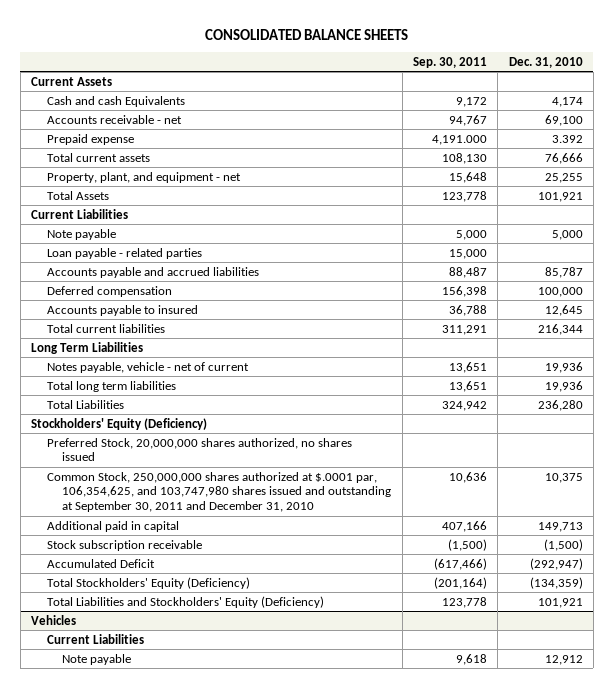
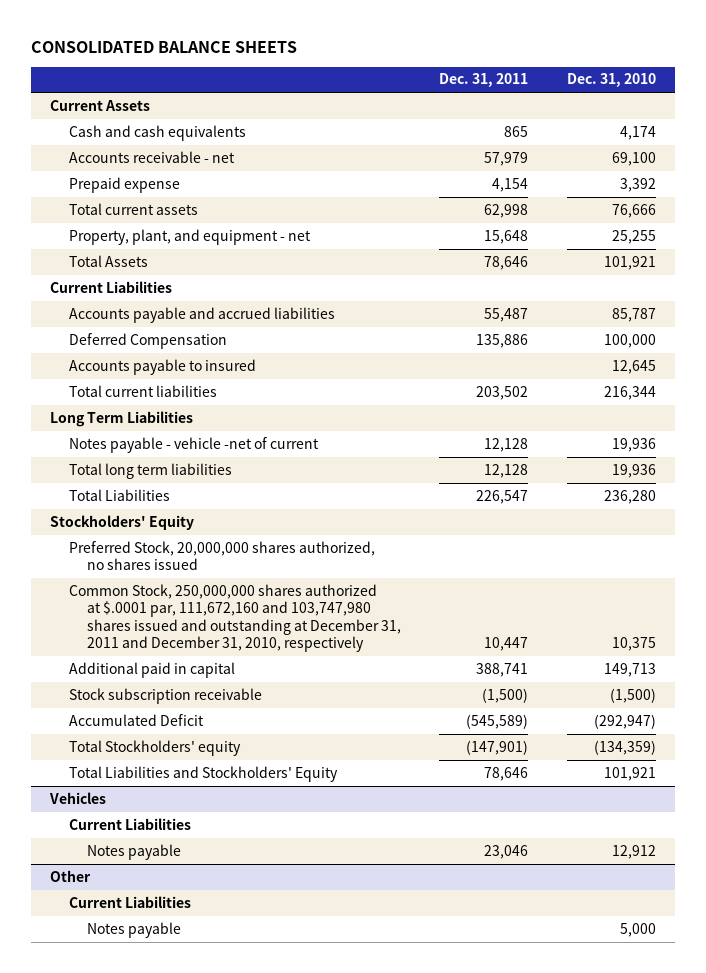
[412,56,487,68] Sep. 30, 2011 -> none
none -> [439,73,529,88] Dec. 31, 2011
[46,95,185,107] Cash and cash Equivalents -> [68,124,246,141] Cash and cash equivalents
[551,134,583,143] 3.392 -> [620,177,657,192] 3,392
[46,228,116,240] Note payable -> none
[46,247,202,259] Loan payable - related parties -> none
[46,285,172,297] Deferred compensation -> [68,332,227,349] Deferred Compensation
[46,361,249,373] Notes payable, vehicle - net of current -> [68,436,319,453] Notes payable - vehicle -net of current
[31,417,208,430] Stockholders' Equity (Deficiency) -> [50,514,195,530] Stockholders' Equity
[46,471,392,513] Common Stock, 250,000,000 shares authorized at $.0001 par, 106,354,625, and 103,747,980 shares issued and outstanding at September 30, 2011 and December 31, 2010 -> [68,583,401,652] Common Stock, 250,000,000 shares authorized at $.0001 par, 111,672,160 and 103,747,980 shares issued and outstanding at December 31, 2011 and December 31, 2010, respectively
[46,576,250,589] Total Stockholders' Equity (Deficiency) -> [68,739,241,756] Total Stockholders' equity
[46,595,324,608] Total Liabilities and Stockholders' Equity (Deficiency) -> [68,765,338,782] Total Liabilities and Stockholders' Equity
[62,653,132,665] Note payable -> [86,843,181,860] Notes payable
none -> [50,869,92,882] Other
none -> [68,895,191,908] Current Liabilities
none -> [86,921,181,938] Notes payable

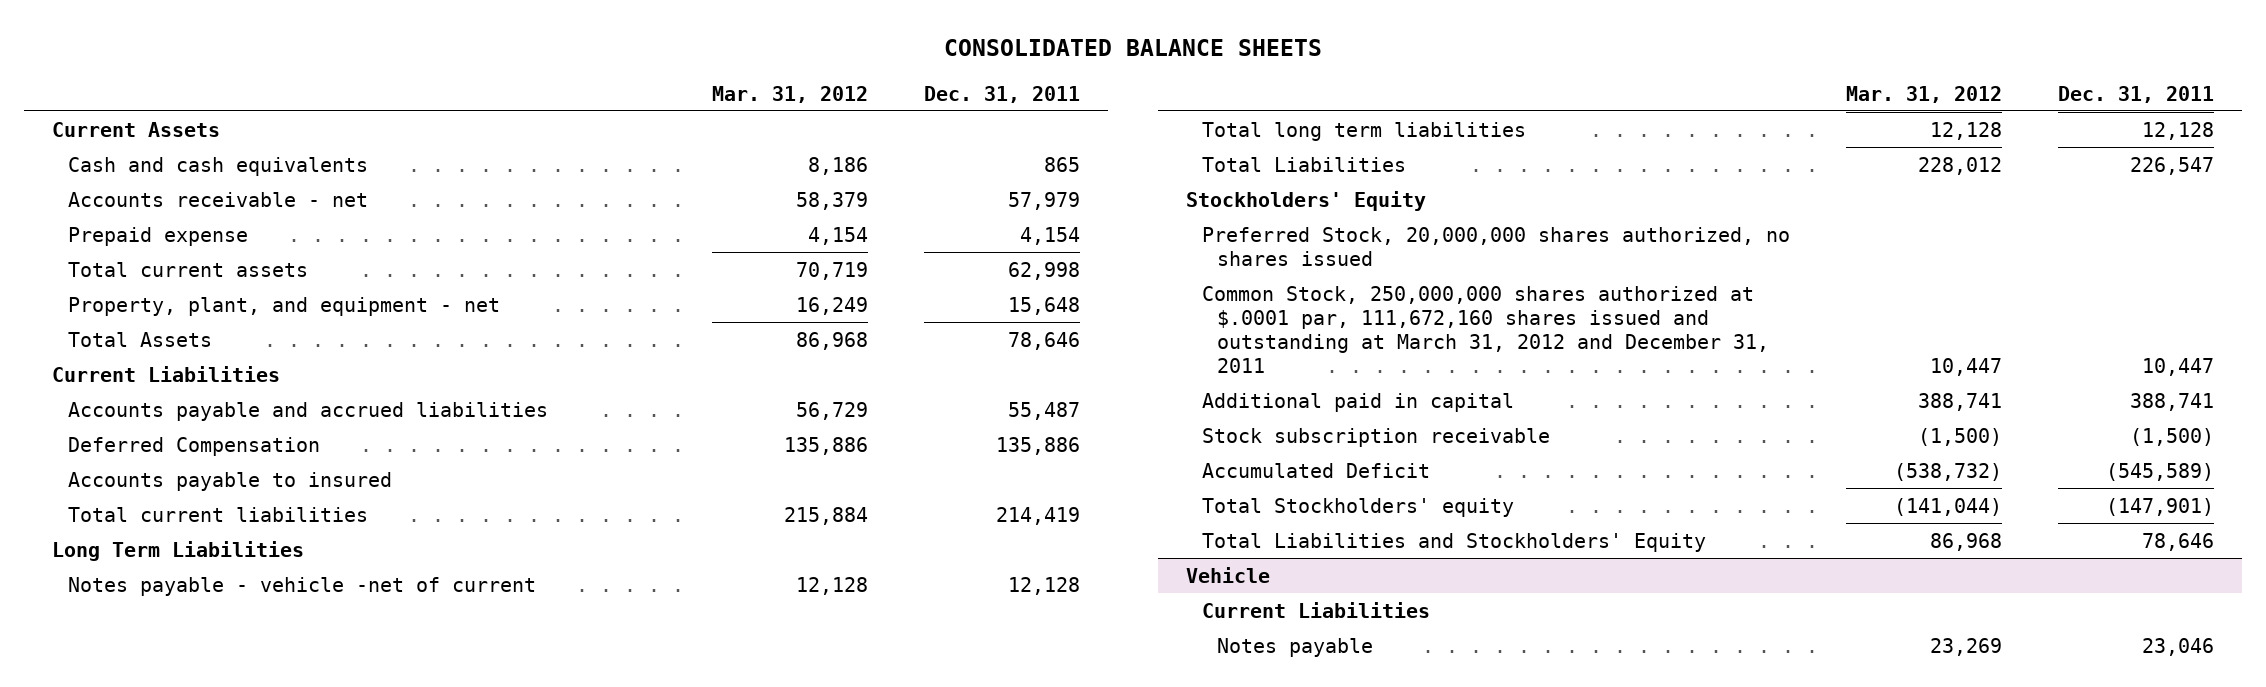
[567,73,657,88] Dec. 31, 2010 -> none
none -> [711,85,868,103] Mar. 31, 2012
[476,385,529,400] 203,502 -> [995,506,1080,525] 214,419
[68,583,401,652] Common Stock, 250,000,000 shares authorized at $.0001 par, 111,672,160 and 103,747,980 shares issued and outstanding at December 31, 2011 and December 31, 2010, respectively -> [1201,285,1770,374] Common Stock, 250,000,000 shares authorized at $.0001 par, 111,672,160 shares issued and outstanding at March 31, 2012 and December 31, 2011
[49,791,107,804] Vehicles -> none
none -> [1186,566,1271,583] Vehicle
[50,869,92,882] Other -> none
[68,895,191,908] Current Liabilities -> none
[86,921,181,938] Notes payable -> none

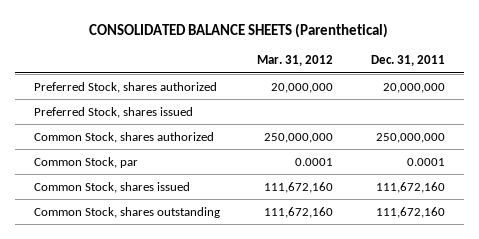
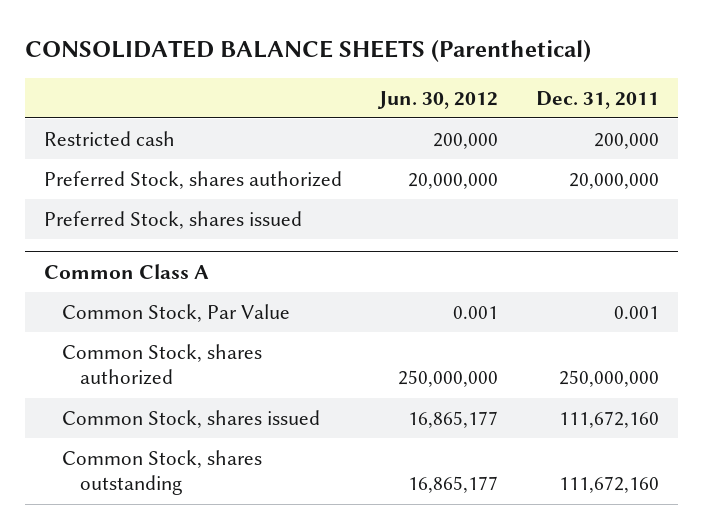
[257,55,334,67] Mar. 31, 2012 -> none
none -> [377,90,499,109] Jun. 30, 2012
none -> [43,130,175,146] Restricted cash
none -> [43,263,209,279] Common Class A
none -> [61,303,290,322] Common Stock, Par Value
[33,156,138,168] Common Stock, par -> none

